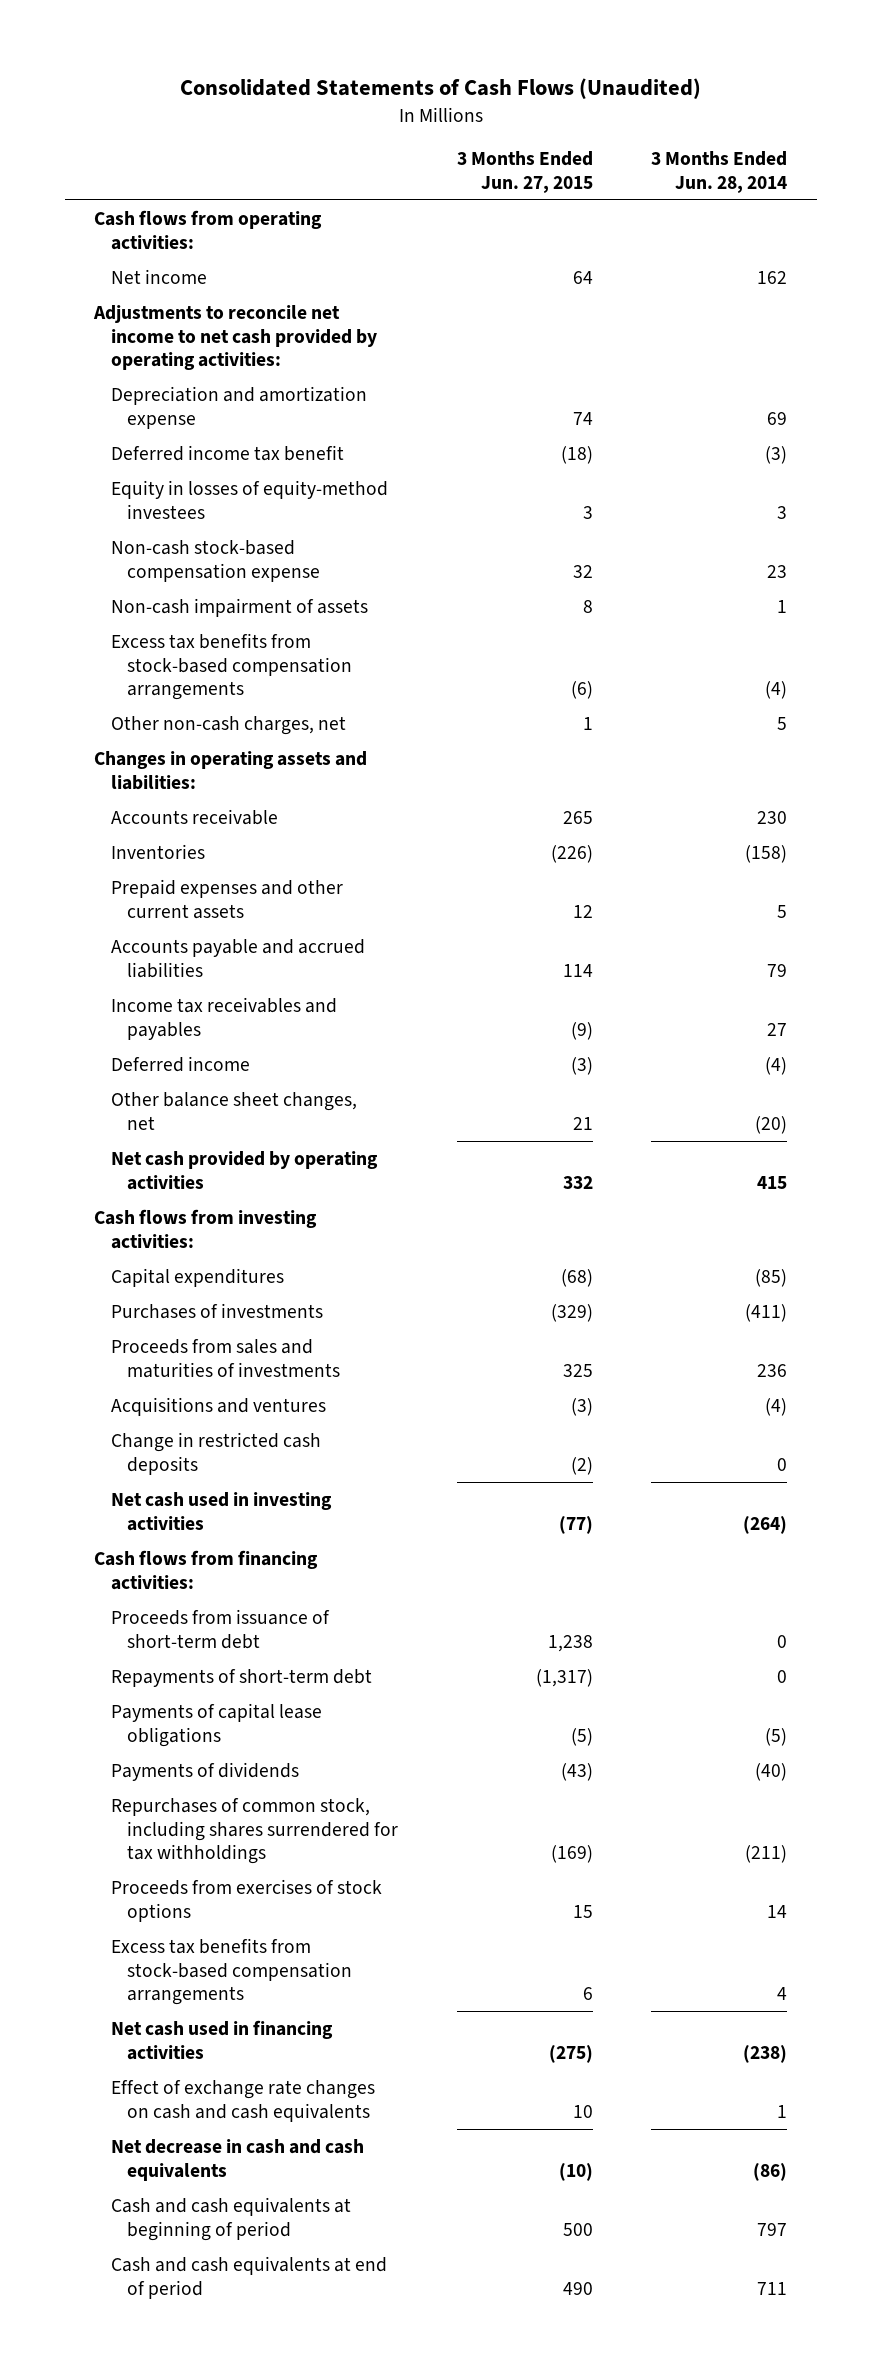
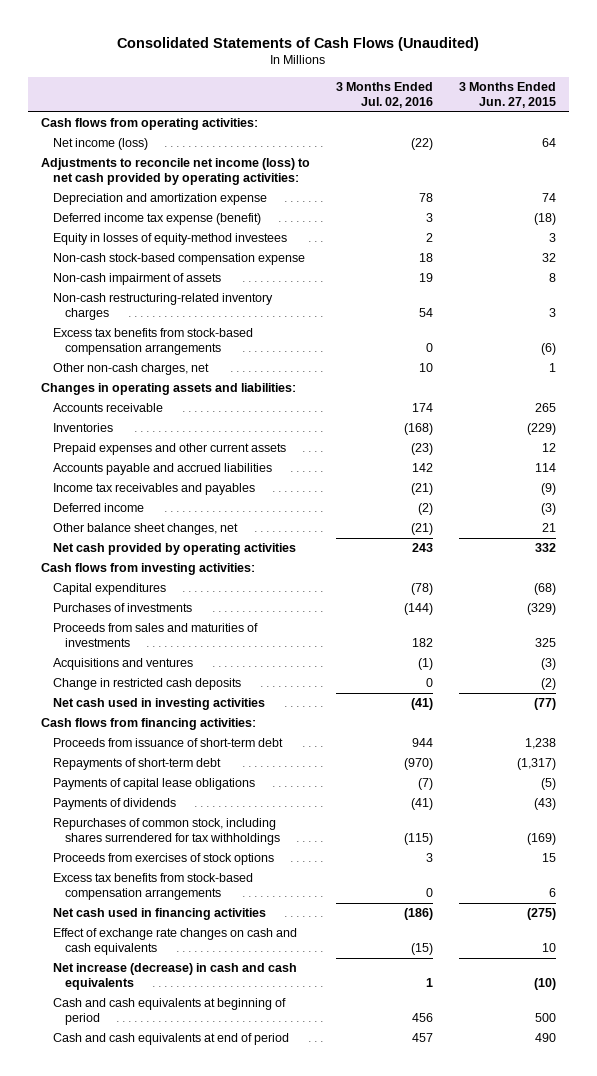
[651,151,788,193] 3 Months Ended Jun. 28, 2014 -> none
none -> [335,82,433,109] 3 Months Ended Jul. 02, 2016
[110,269,207,285] Net income -> [52,138,148,151] Net income (loss)
[92,305,377,371] Adjustments to reconcile net income to net cash provided by operating activities: -> [41,158,311,186] Adjustments to reconcile net income (loss) to net cash provided by operating activities:
[110,445,344,462] Deferred income tax benefit -> [52,213,261,226] Deferred income tax expense (benefit)
none -> [52,293,273,321] Non-cash restructuring-related inventory charges
[550,845,593,864] (226) -> [526,423,556,436] (229)
[110,2139,364,2181] Net decrease in cash and cash equivalents -> [52,963,297,991] Net increase (decrease) in cash and cash equivalents

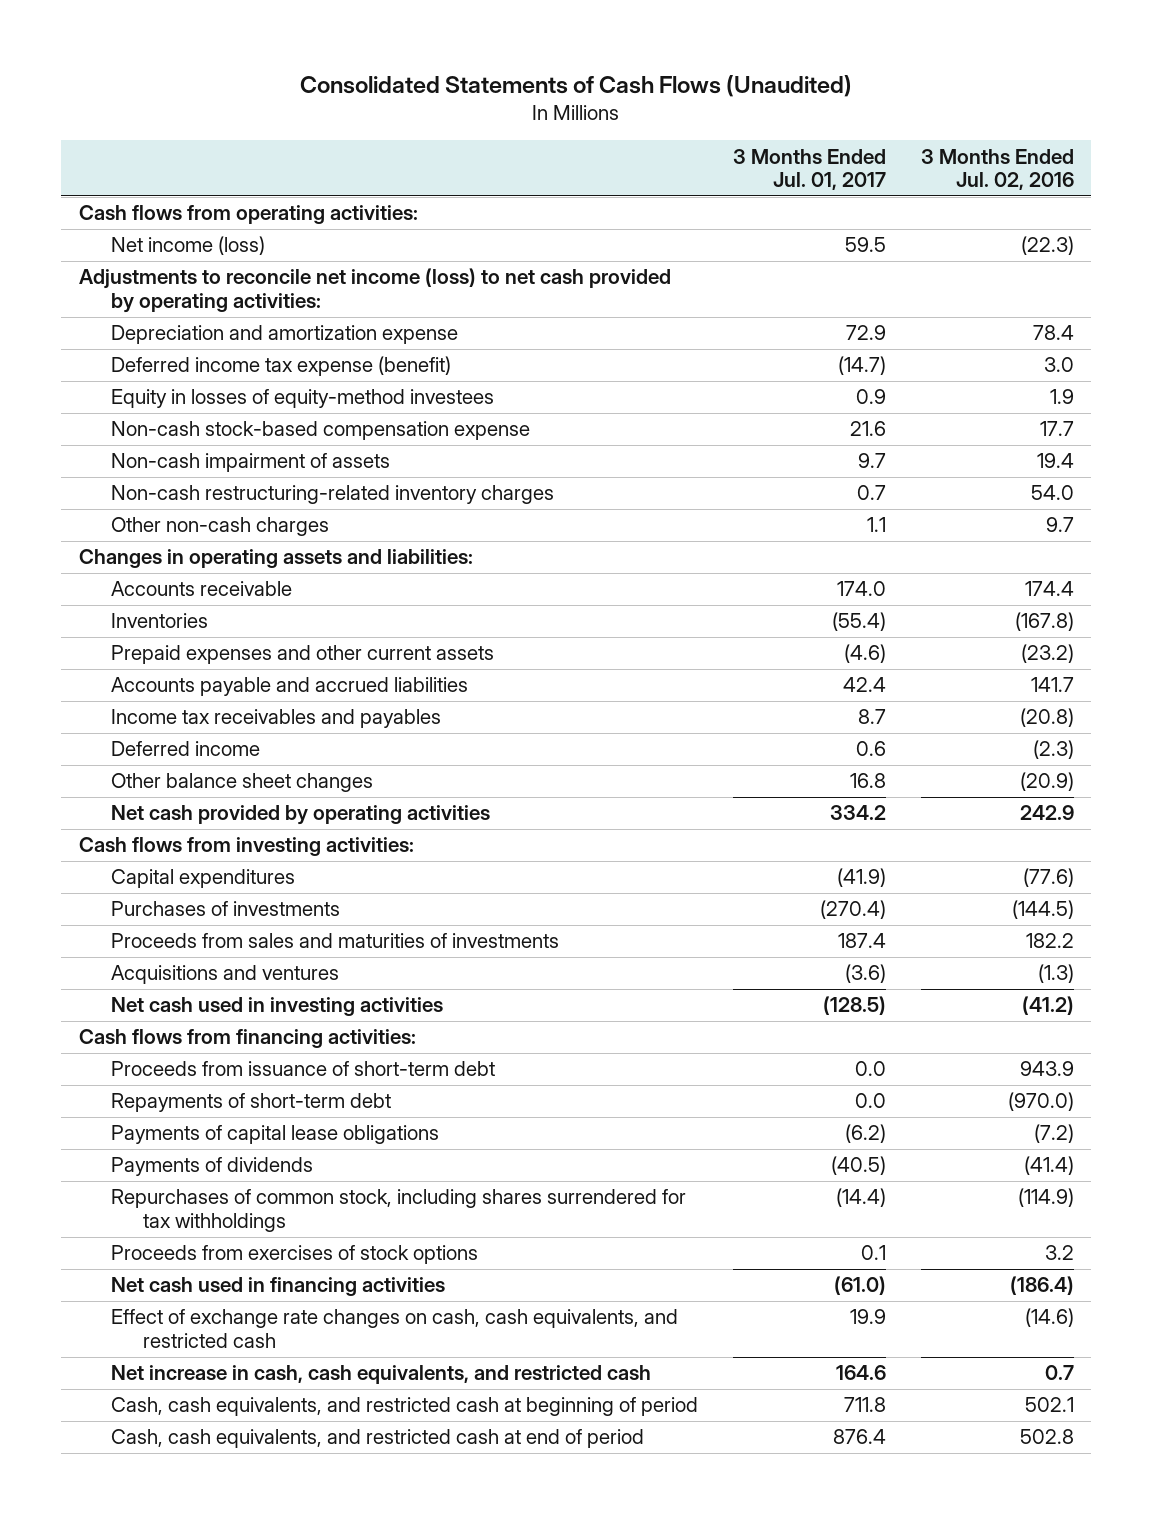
[458,82,556,109] 3 Months Ended Jun. 27, 2015 -> none
none -> [732,148,886,191] 3 Months Ended Jul. 01, 2017
[410,138,433,151] (22) -> [1020,236,1074,256] (22.3)
[52,328,253,356] Excess tax benefits from stock-based compensation arrangements -> none
[418,193,433,203] 78 -> [1032,325,1074,341] 78.4
[425,213,433,223] 3 -> [1043,357,1074,373] 3.0
[425,233,433,243] 2 -> [1049,389,1074,405] 1.9
[418,253,433,263] 18 -> [1039,421,1074,437] 17.7
[418,273,433,283] 19 -> [1036,453,1074,469] 19.4
[418,308,433,318] 54 -> [1030,485,1074,501] 54.0
[52,363,209,376] Other non-cash charges, net -> [110,517,329,537] Other non-cash charges
[418,363,433,373] 10 -> [1045,517,1074,533] 9.7
[411,403,433,413] 174 -> [1024,581,1074,597] 174.4
[403,423,433,436] (168) -> [1014,612,1074,632] (167.8)
[410,443,433,456] (23) -> [1020,644,1074,664] (23.2)
[411,463,433,473] 142 -> [1030,677,1074,693] 141.7
[410,483,433,496] (21) -> [1019,708,1074,728] (20.8)
[417,503,433,516] (2) -> [1032,740,1074,760] (2.3)
[52,523,238,536] Other balance sheet changes, net -> [110,773,373,793] Other balance sheet changes
[410,523,433,536] (21) -> [1019,772,1074,792] (20.9)
[411,543,433,553] 243 -> [1019,805,1074,821] 242.9
[52,678,241,691] Change in restricted cash deposits -> none
[410,583,433,596] (78) -> [1022,868,1074,888] (77.6)
[403,603,433,616] (144) -> [1011,900,1074,920] (144.5)
[411,638,433,648] 182 -> [1025,933,1074,949] 182.2
[417,658,433,671] (1) -> [1037,964,1074,984] (1.3)
[410,698,433,711] (41) -> [1021,996,1074,1016] (41.2)
[52,873,253,901] Excess tax benefits from stock-based compensation arrangements -> none
[411,738,433,748] 944 -> [1019,1061,1074,1077] 943.9
[403,758,433,771] (970) -> [1007,1092,1074,1112] (970.0)
[417,778,433,791] (7) -> [1033,1124,1074,1144] (7.2)
[410,798,433,811] (41) -> [1023,1156,1074,1176] (41.4)
[403,833,433,846] (115) -> [1017,1188,1074,1208] (114.9)
[425,853,433,863] 3 -> [1044,1245,1074,1261] 3.2
[403,908,433,921] (186) -> [1009,1276,1074,1296] (186.4)
[52,928,297,956] Effect of exchange rate changes on cash and cash equivalents -> [110,1309,678,1348] Effect of exchange rate changes on cash, cash equivalents, and restricted cash
[410,943,433,956] (15) -> [1024,1308,1074,1328] (14.6)
[52,963,297,991] Net increase (decrease) in cash and cash equivalents -> [110,1365,651,1385] Net increase in cash, cash equivalents, and restricted cash
[425,978,433,988] 1 -> [1044,1365,1074,1381] 0.7
[52,998,286,1026] Cash and cash equivalents at beginning of period -> [110,1397,698,1417] Cash, cash equivalents, and restricted cash at beginning of period
[411,1013,433,1023] 456 -> [1024,1397,1074,1413] 502.1
[52,1033,289,1046] Cash and cash equivalents at end of period -> [110,1429,644,1449] Cash, cash equivalents, and restricted cash at end of period
[411,1033,433,1043] 457 -> [1019,1429,1074,1445] 502.8

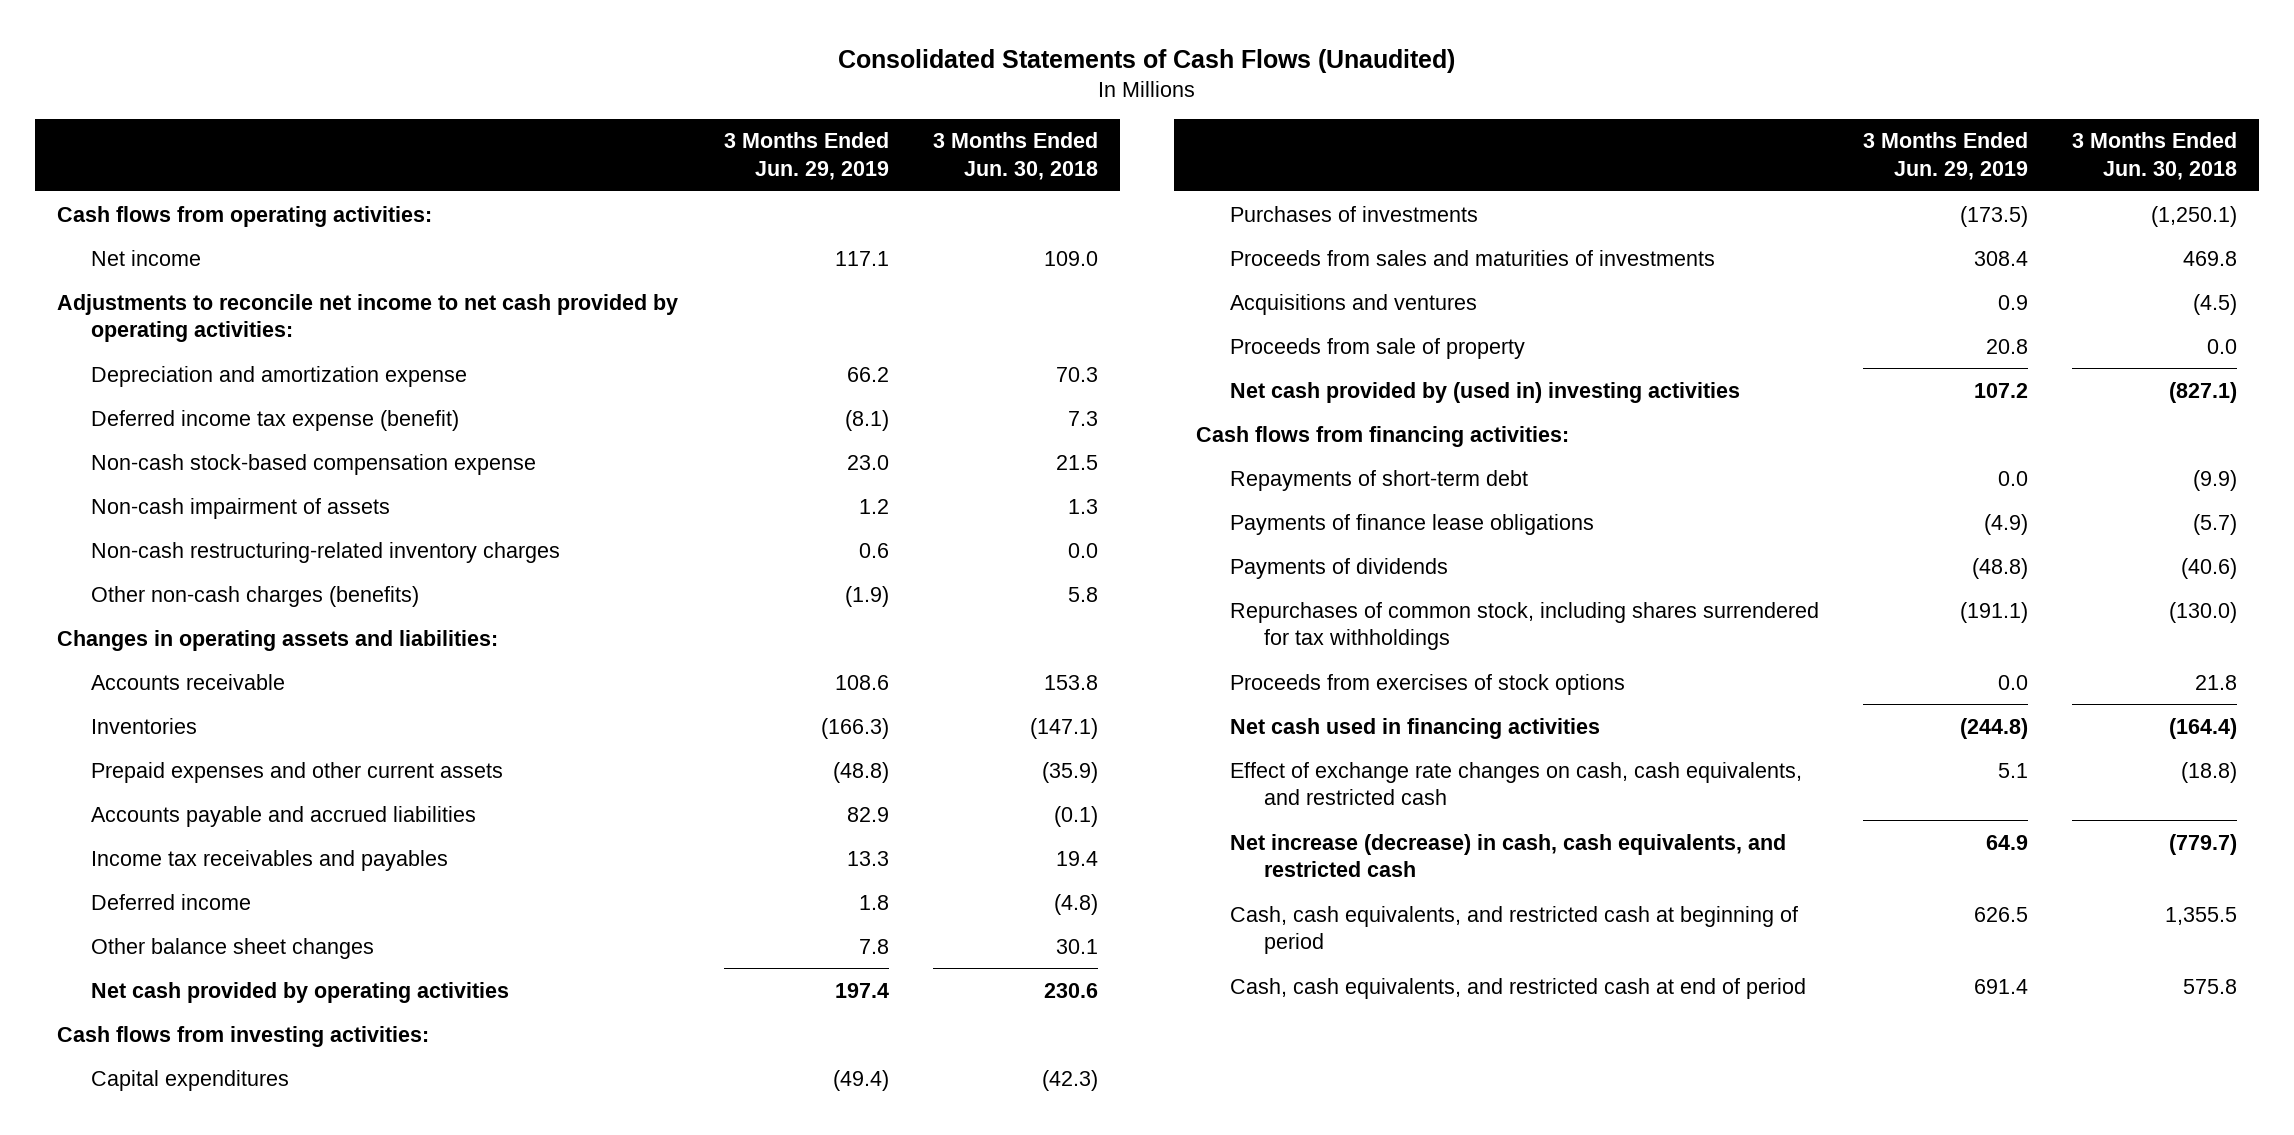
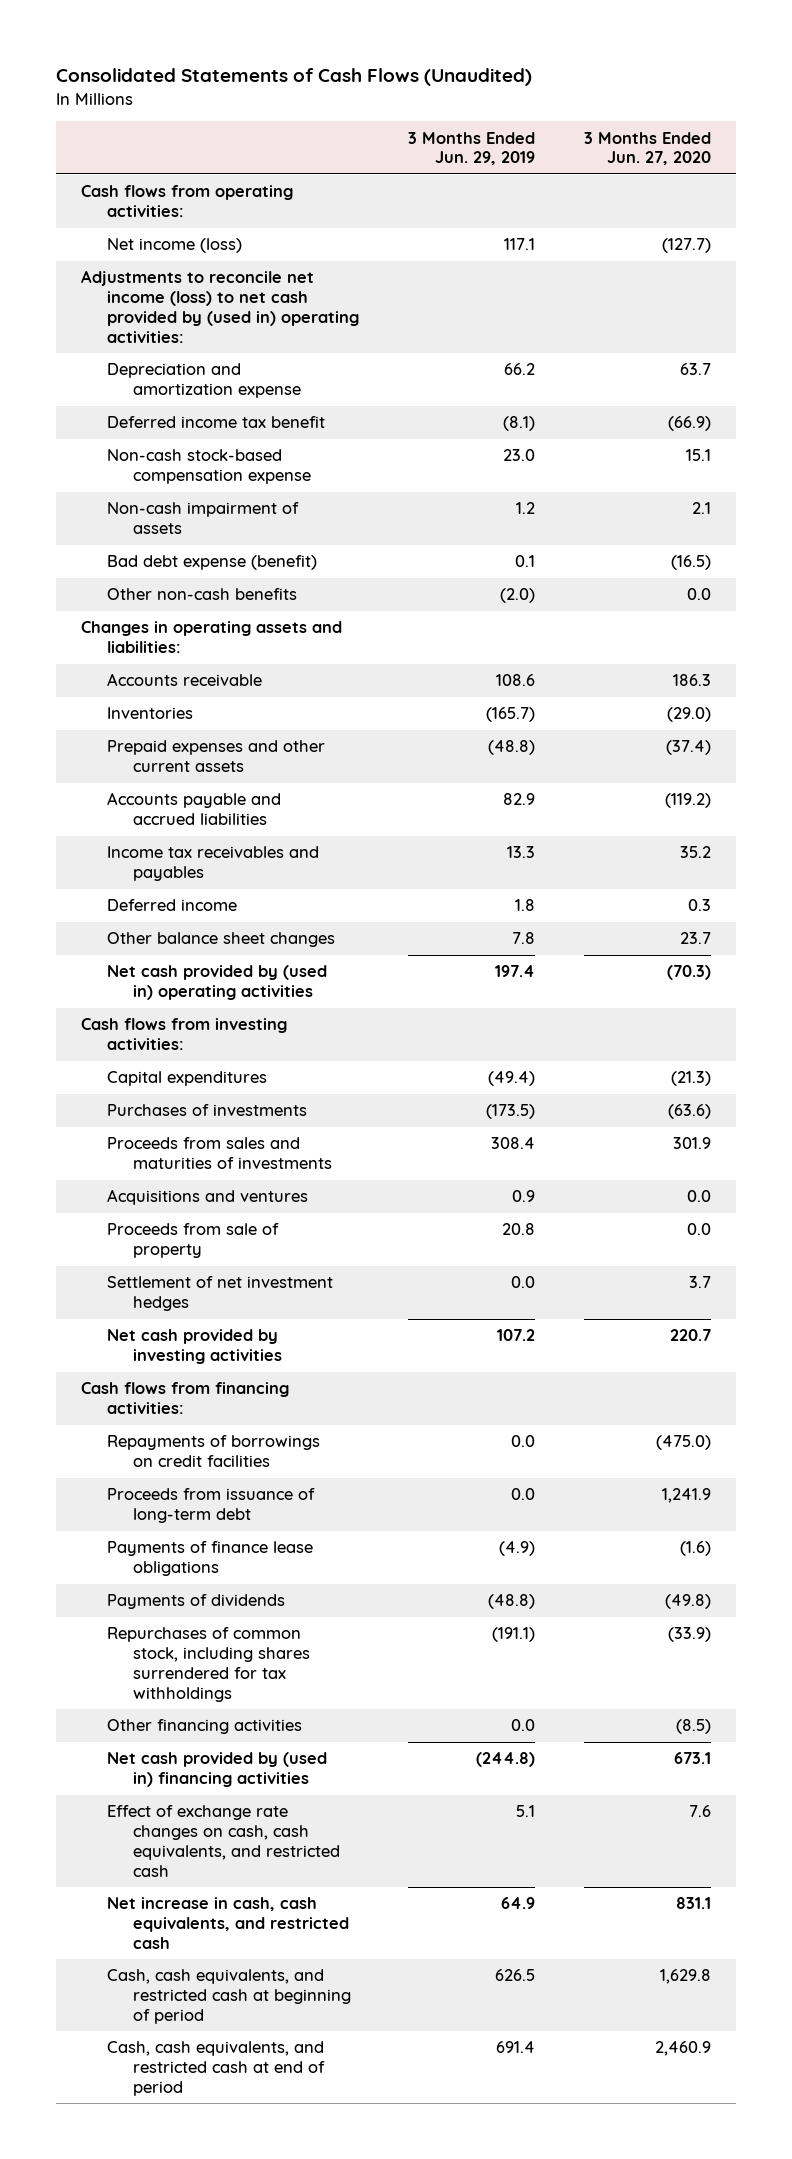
[932,132,1098,181] 3 Months Ended Jun. 30, 2018 -> none
none -> [583,131,711,166] 3 Months Ended Jun. 27, 2020
[90,249,201,266] Net income -> [106,238,242,254] Net income (loss)
[56,293,678,343] Adjustments to reconcile net income to net cash provided by operating activities: -> [80,270,359,343] Adjustments to reconcile net income (loss) to net cash provided by (used in) operating activities:
[90,409,459,431] Deferred income tax expense (benefit) -> [106,416,325,429] Deferred income tax benefit
[90,541,560,563] Non-cash restructuring-related inventory charges -> none
none -> [106,555,317,571] Bad debt expense (benefit)
[90,585,419,607] Other non-cash charges (benefits) -> [106,588,297,601] Other non-cash benefits
[844,585,889,607] (1.9) -> [499,588,535,604] (2.0)
[820,717,889,739] (166.3) -> [485,707,535,723] (165.7)
[90,981,509,1003] Net cash provided by operating activities -> [106,965,327,1001] Net cash provided by (used in) operating activities
none -> [106,1276,333,1312] Settlement of net investment hedges
[1229,381,1740,403] Net cash provided by (used in) investing activities -> [106,1329,282,1365] Net cash provided by investing activities
[1229,469,1528,491] Repayments of short-term debt -> [106,1435,320,1468] Repayments of borrowings on credit facilities
none -> [106,1488,315,1524] Proceeds from issuance of long-term debt
[1229,673,1625,695] Proceeds from exercises of stock options -> none
none -> [106,1719,302,1735] Other financing activities
[1229,717,1600,739] Net cash used in financing activities -> [106,1752,327,1788] Net cash provided by (used in) financing activities
[1229,833,1786,878] Net increase (decrease) in cash, cash equivalents, and restricted cash -> [106,1897,349,1949] Net increase in cash, cash equivalents, and restricted cash

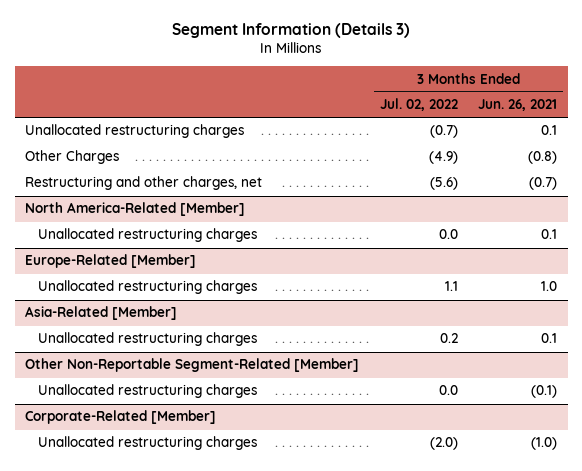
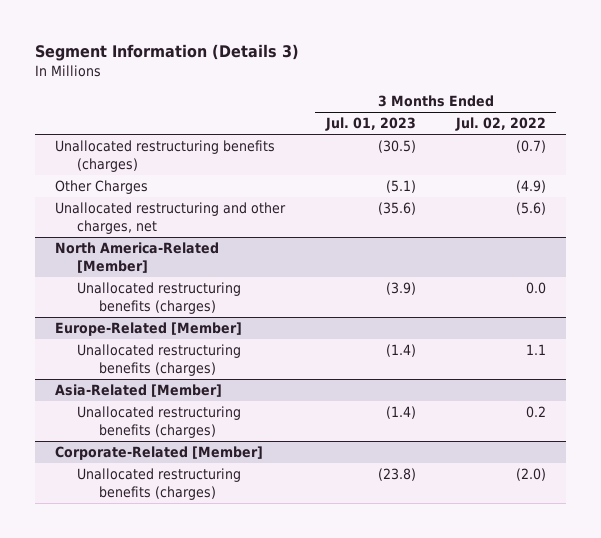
[478,99,558,112] Jun. 26, 2021 -> none
none -> [324,117,416,132] Jul. 01, 2023
[24,124,244,139] Unallocated restructuring charges -> [54,140,275,173] Unallocated restructuring benefits (charges)
[24,176,262,191] Restructuring and other charges, net -> [54,202,286,235] Unallocated restructuring and other charges, net
[38,228,258,243] Unallocated restructuring charges -> [76,282,241,315] Unallocated restructuring benefits (charges)
[38,280,258,295] Unallocated restructuring charges -> [76,344,241,377] Unallocated restructuring benefits (charges)
[24,358,359,373] Other Non-Reportable Segment-Related [Member] -> none
[38,384,258,399] Unallocated restructuring charges -> none
[38,332,258,347] Unallocated restructuring charges -> [76,406,241,439] Unallocated restructuring benefits (charges)
[38,436,258,451] Unallocated restructuring charges -> [76,468,241,501] Unallocated restructuring benefits (charges)

